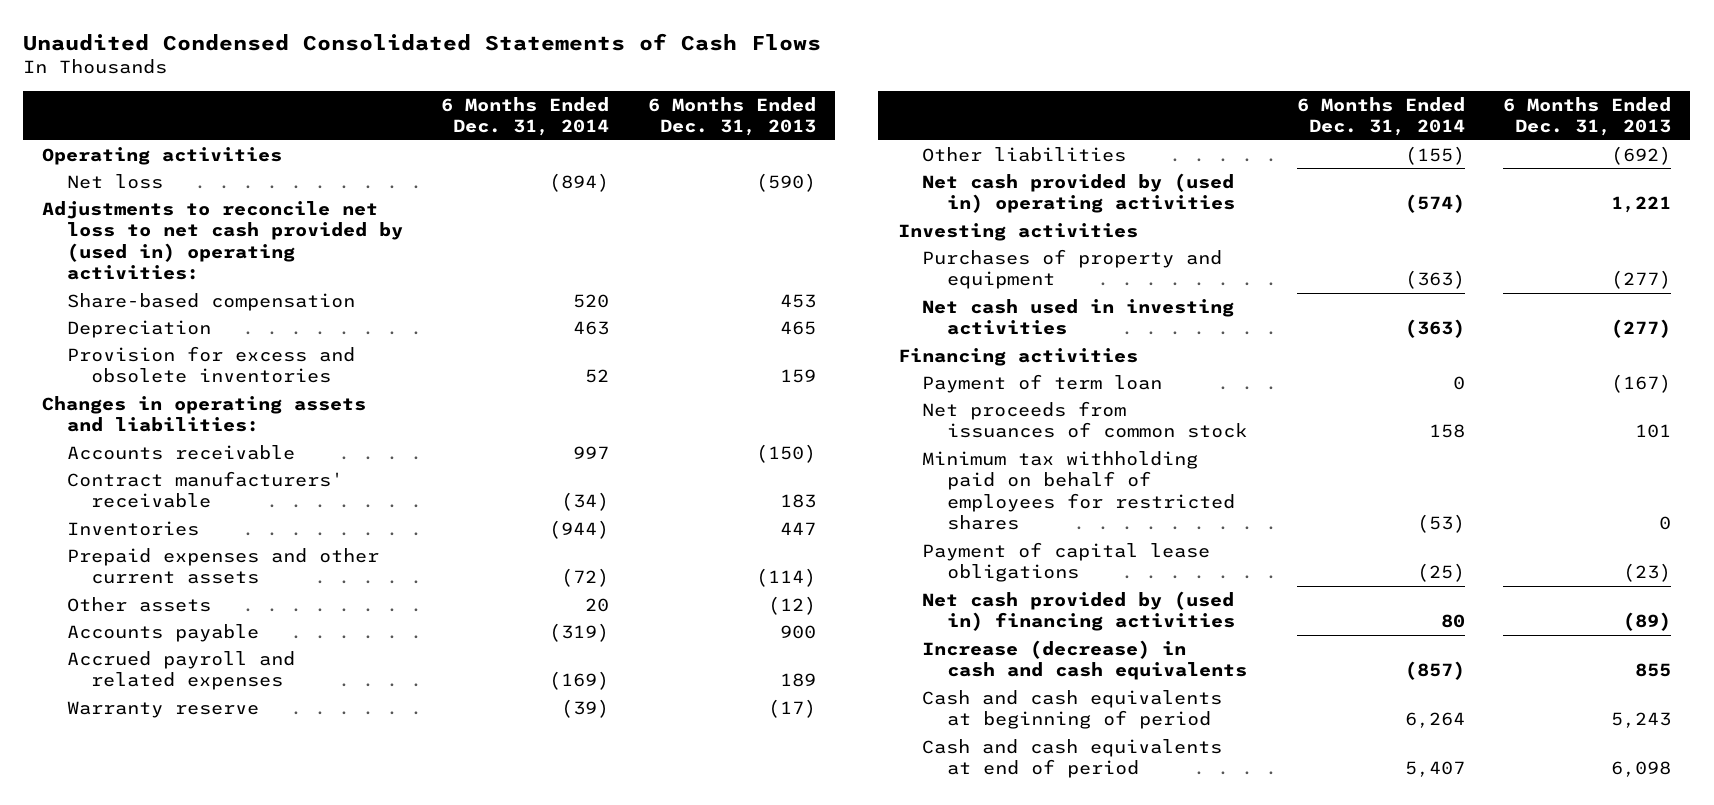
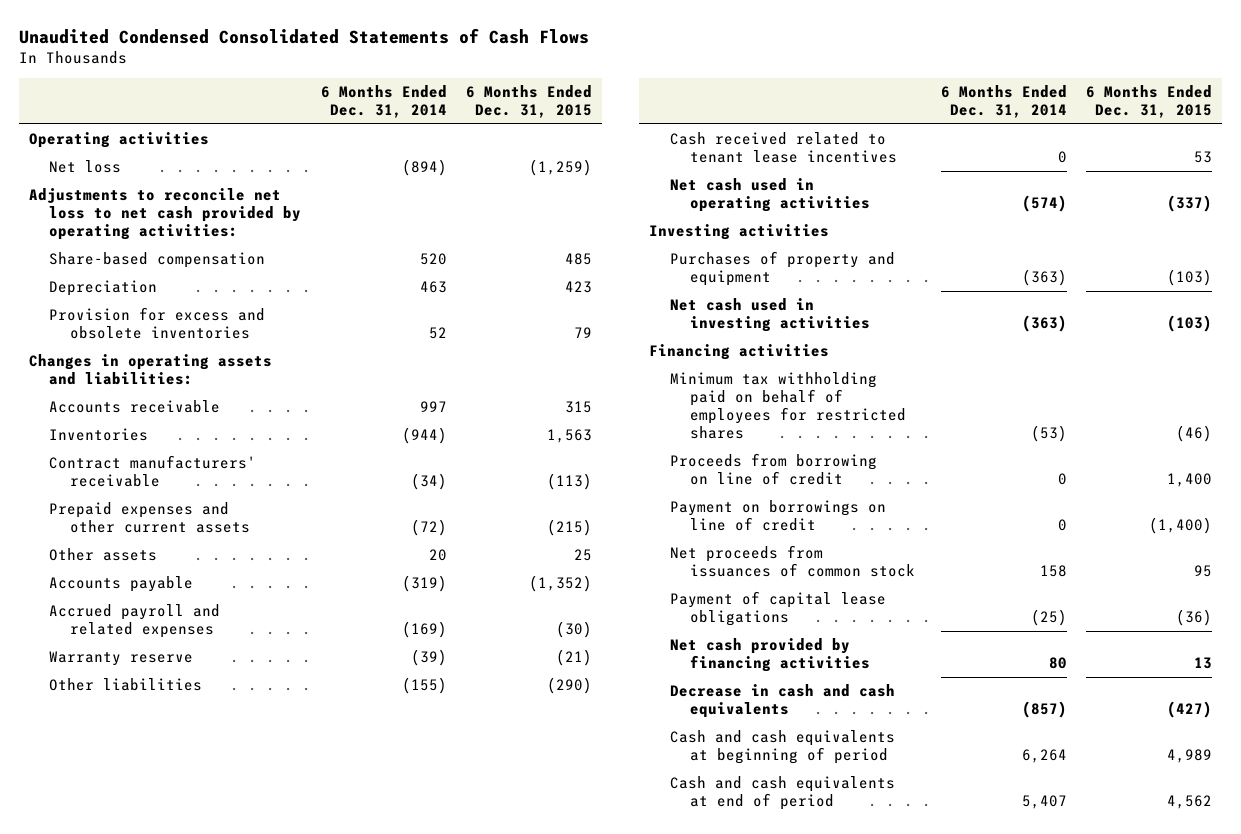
[647,96,816,137] 6 Months Ended Dec. 31, 2013 -> none
none -> [466,85,593,119] 6 Months Ended Dec. 31, 2015
[42,200,403,281] Adjustments to reconcile net loss to net cash provided by (used in) operating activities: -> [28,188,302,241] Adjustments to reconcile net loss to net cash provided by operating activities:
[66,470,343,509] Contract manufacturers' receivable -> [49,455,257,488] Contract manufacturers' receivable
none -> [669,132,898,164] Cash received related to tenant lease incentives
[922,172,1235,214] Net cash provided by (used in) operating activities -> [669,178,871,213] Net cash used in operating activities
[922,373,1163,393] Payment of term loan -> none
none -> [669,453,877,486] Proceeds from borrowing on line of credit
none -> [669,500,886,532] Payment on borrowings on line of credit
[922,400,1247,439] Net proceeds from issuances of common stock -> [669,545,916,578] Net proceeds from issuances of common stock
[922,590,1235,632] Net cash provided by (used in) financing activities -> [669,638,871,673] Net cash provided by financing activities
[922,639,1247,681] Increase (decrease) in cash and cash equivalents -> [669,684,895,719] Decrease in cash and cash equivalents

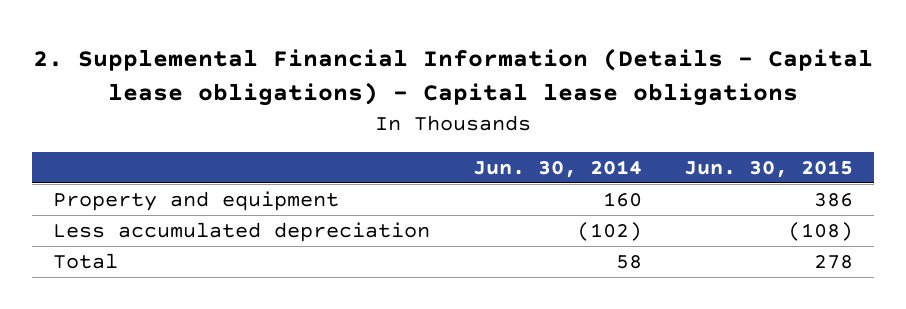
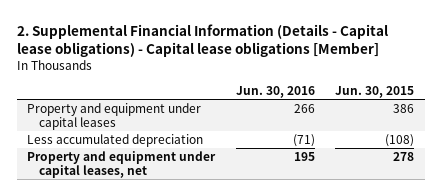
[33,48,874,107] 2. Supplemental Financial Information (Details - Capital lease obligations) - Capital lease obligations -> [17,23,389,58] 2. Supplemental Financial Information (Details - Capital lease obligations) - Capital lease obligations [Member]
[472,159,642,178] Jun. 30, 2014 -> none
none -> [235,86,315,99] Jun. 30, 2016
[53,191,340,212] Property and equipment -> [27,102,202,130] Property and equipment under capital leases
[53,253,119,270] Total -> [27,150,217,178] Property and equipment under capital leases, net

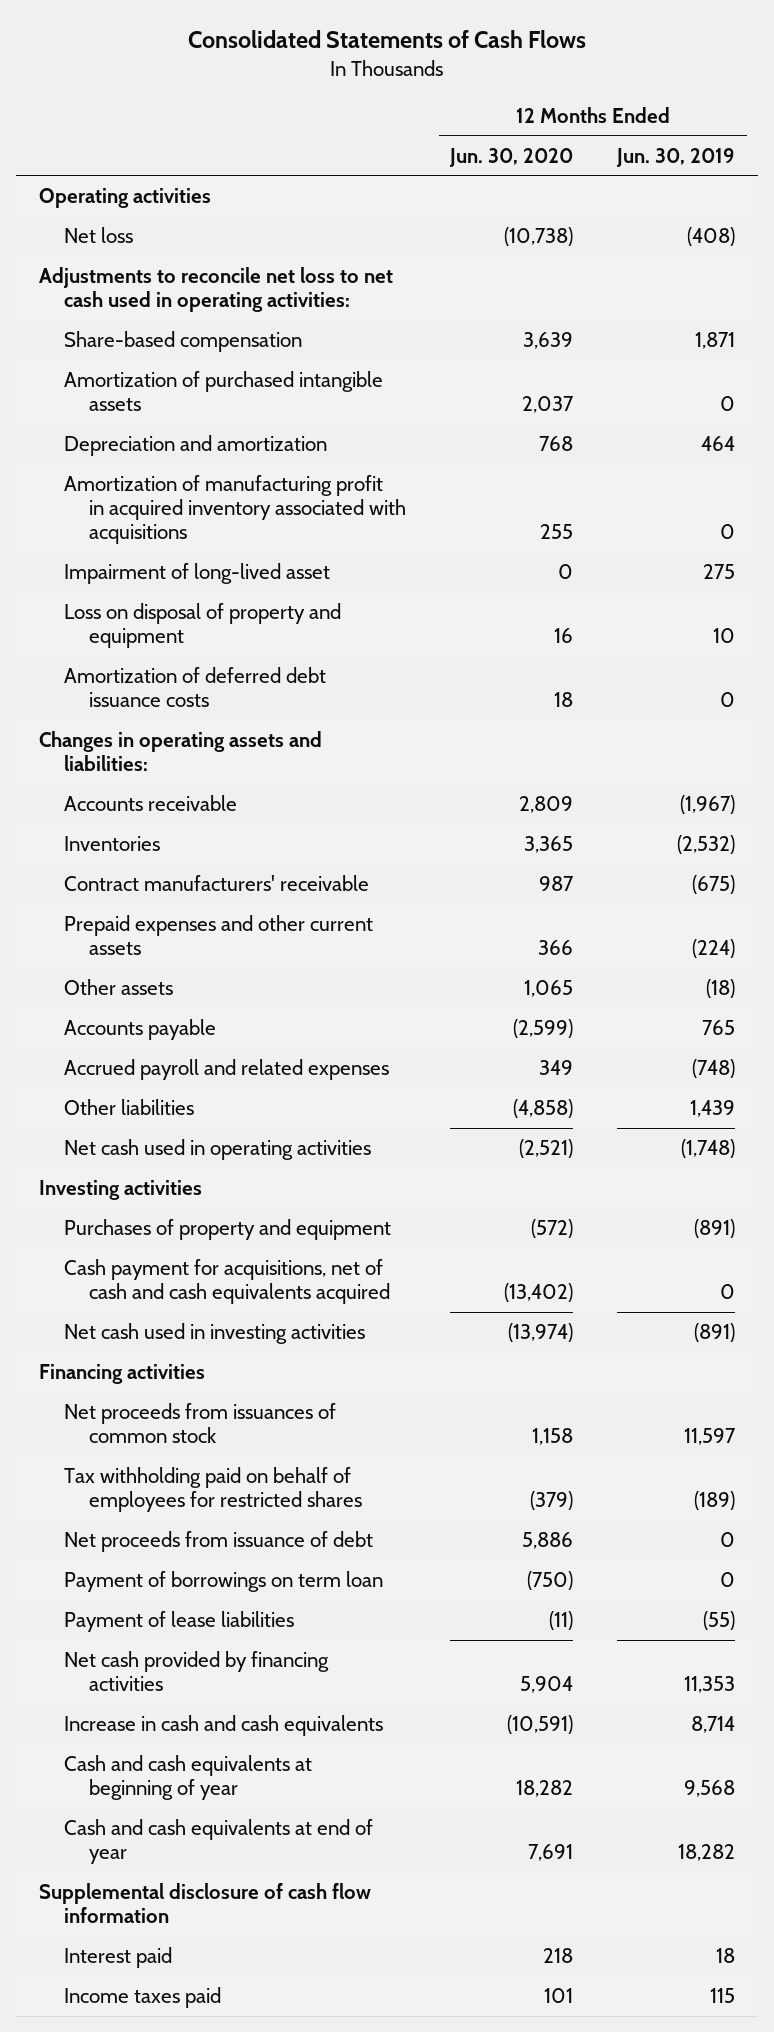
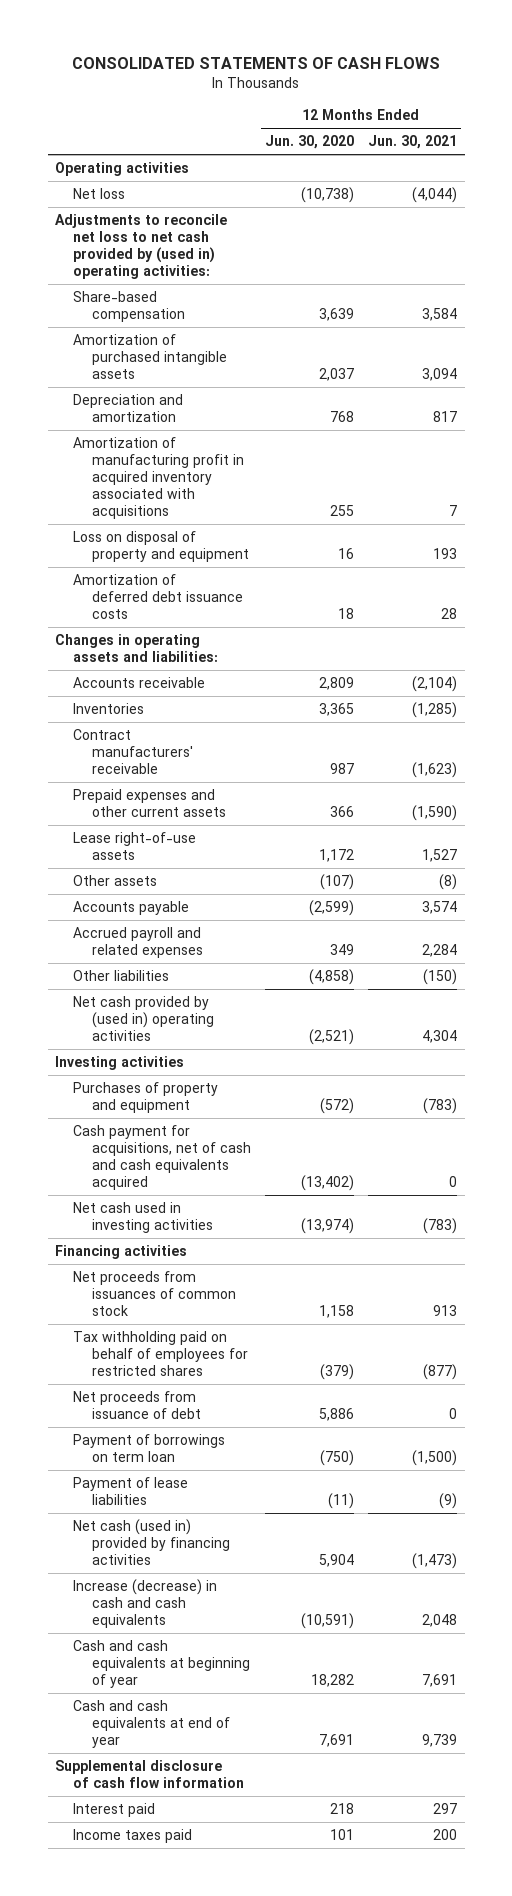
[188,30,587,49] Consolidated Statements of Cash Flows -> [72,57,441,70] CONSOLIDATED STATEMENTS OF CASH FLOWS
[616,147,736,167] Jun. 30, 2019 -> none
none -> [368,135,458,150] Jun. 30, 2021
[38,267,393,312] Adjustments to reconcile net loss to net cash used in operating activities: -> [54,214,227,280] Adjustments to reconcile net loss to net cash provided by (used in) operating activities:
[63,563,330,585] Impairment of long-lived asset -> none
none -> [73,832,197,861] Lease right-of-use assets
[524,980,574,998] 1,065 -> [319,874,354,891] (107)
[63,1139,371,1161] Net cash used in operating activities -> [73,996,214,1042] Net cash provided by (used in) operating activities
[63,1651,329,1691] Net cash provided by financing activities -> [73,1519,230,1566] Net cash (used in) provided by financing activities
[63,1715,383,1737] Increase in cash and cash equivalents -> [73,1579,218,1629] Increase (decrease) in cash and cash equivalents

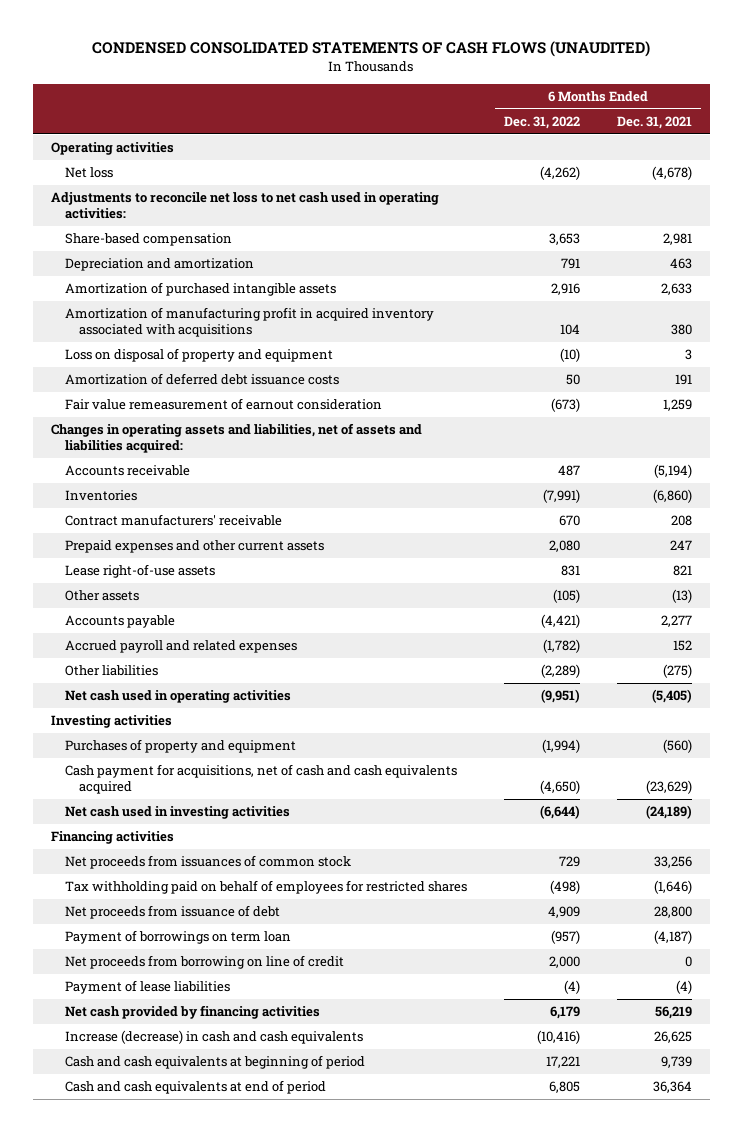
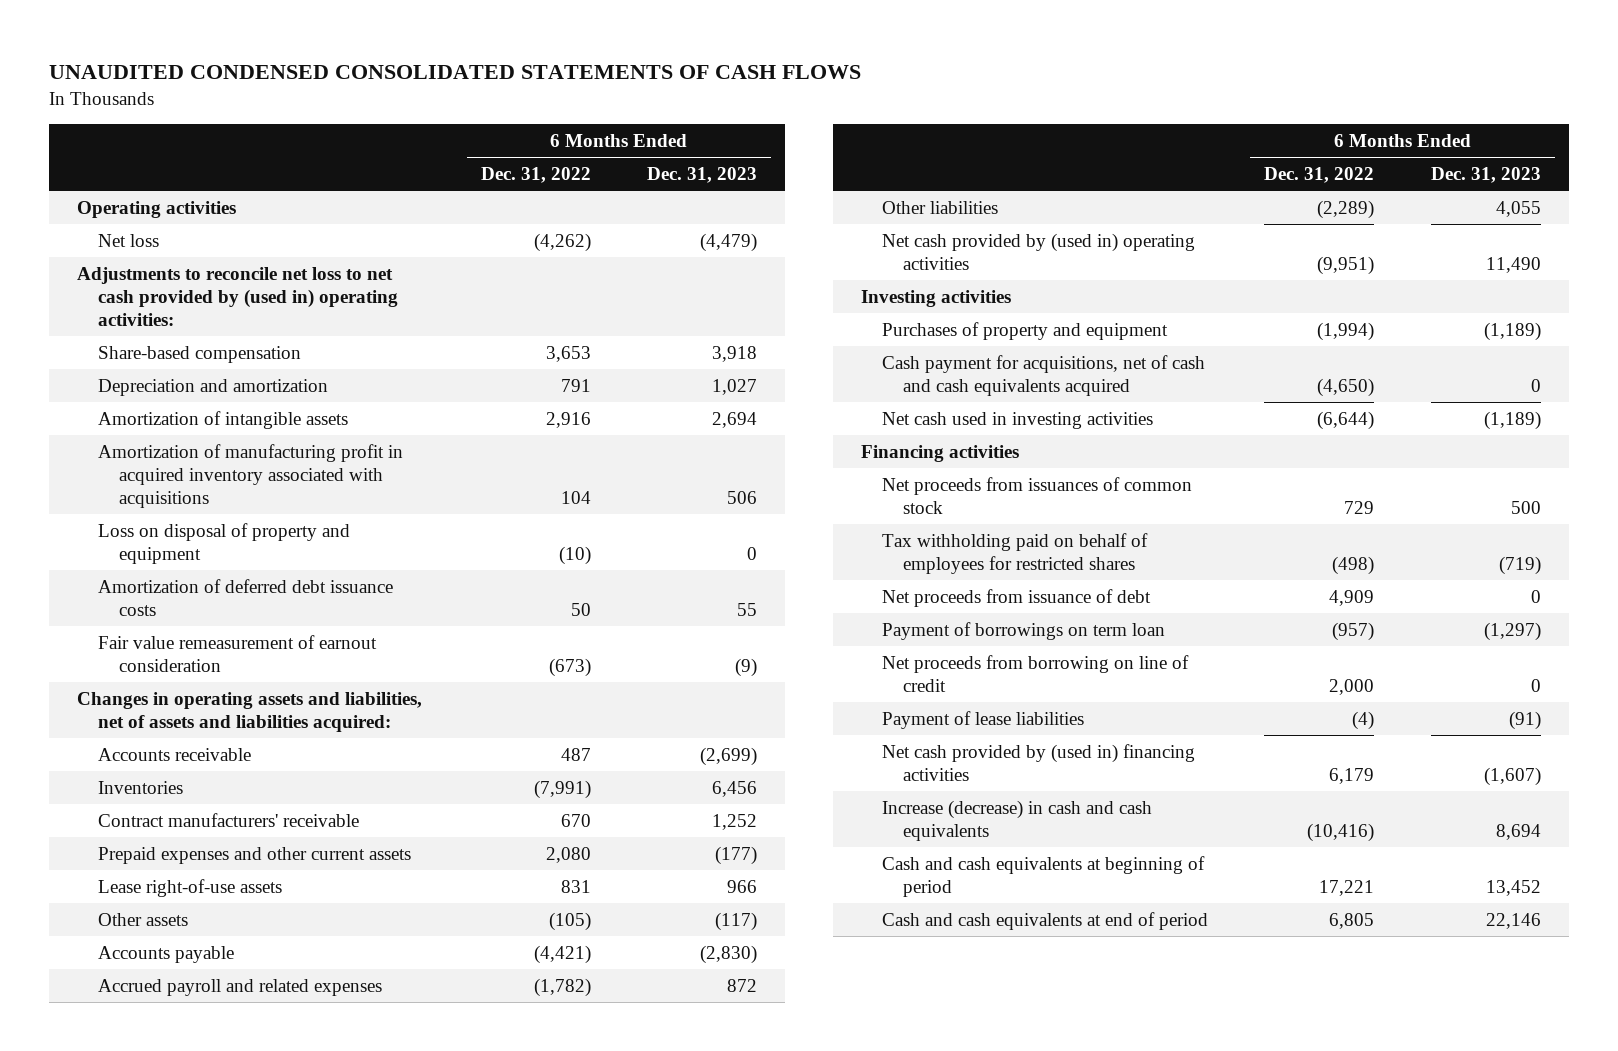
[92,41,651,58] CONDENSED CONSOLIDATED STATEMENTS OF CASH FLOWS (UNAUDITED) -> [49,64,862,79] UNAUDITED CONDENSED CONSOLIDATED STATEMENTS OF CASH FLOWS
[616,116,692,130] Dec. 31, 2021 -> none
none -> [646,166,757,183] Dec. 31, 2023
[50,192,439,220] Adjustments to reconcile net loss to net cash used in operating activities: -> [77,266,399,326] Adjustments to reconcile net loss to net cash provided by (used in) operating activities:
[65,282,337,297] Amortization of purchased intangible assets -> [98,410,349,429] Amortization of intangible assets
[65,690,292,704] Net cash used in operating activities -> [882,232,1196,270] Net cash provided by (used in) operating activities
[65,1005,321,1020] Net cash provided by financing activities -> [882,743,1196,781] Net cash provided by (used in) financing activities

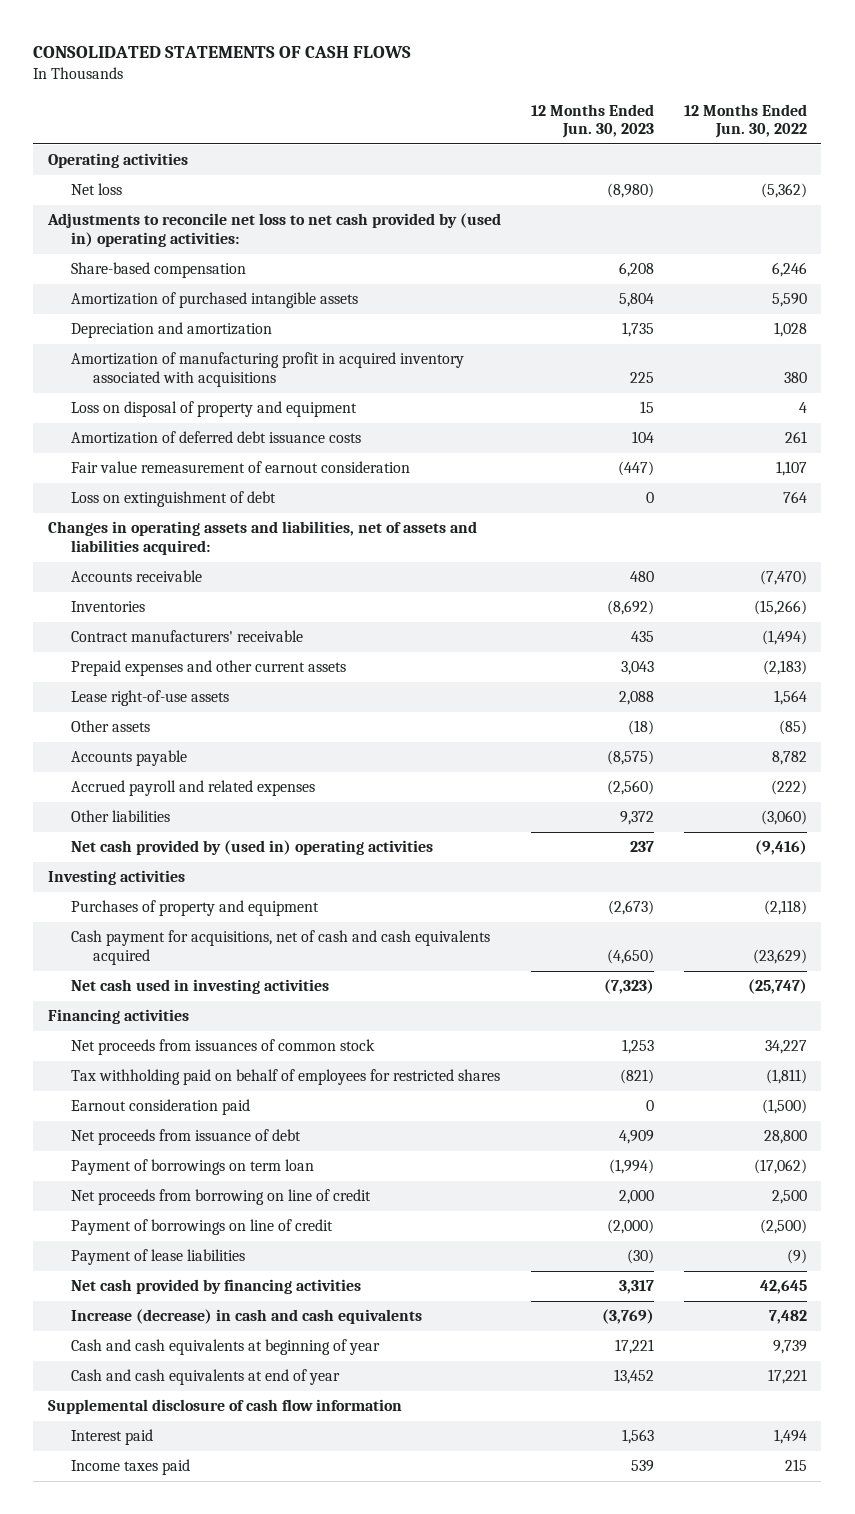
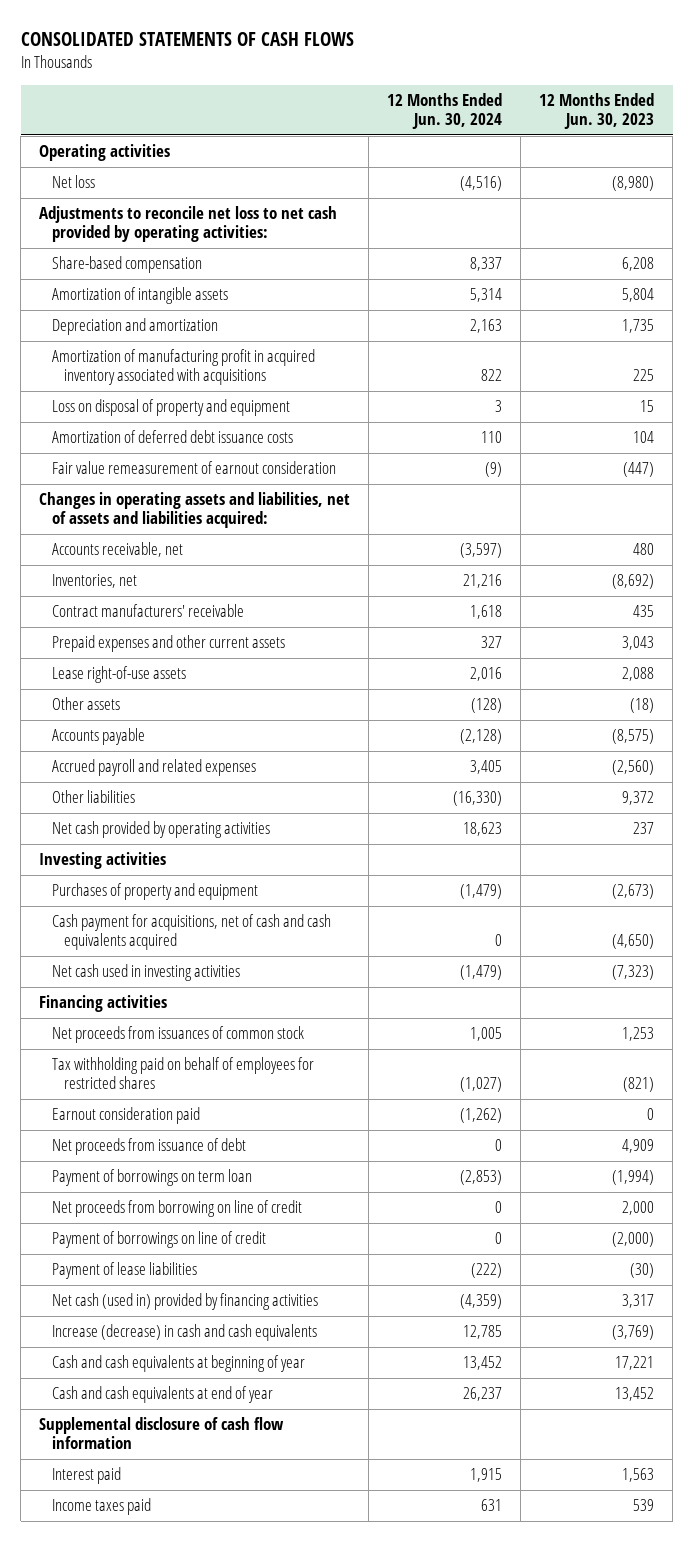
[683,103,807,138] 12 Months Ended Jun. 30, 2022 -> none
none -> [387,92,503,129] 12 Months Ended Jun. 30, 2024
[47,213,502,247] Adjustments to reconcile net loss to net cash provided by (used in) operating activities: -> [39,206,338,243] Adjustments to reconcile net loss to net cash provided by operating activities:
[70,292,358,309] Amortization of purchased intangible assets -> [51,287,228,305] Amortization of intangible assets
[70,491,276,508] Loss on extinguishment of debt -> none
[70,570,202,583] Accounts receivable -> [51,542,183,558] Accounts receivable, net
[70,601,145,613] Inventories -> [51,574,137,589] Inventories, net
[70,840,433,856] Net cash provided by (used in) operating activities -> [51,821,270,839] Net cash provided by operating activities
[70,1279,361,1295] Net cash provided by financing activities -> [51,1293,318,1311] Net cash (used in) provided by financing activities

